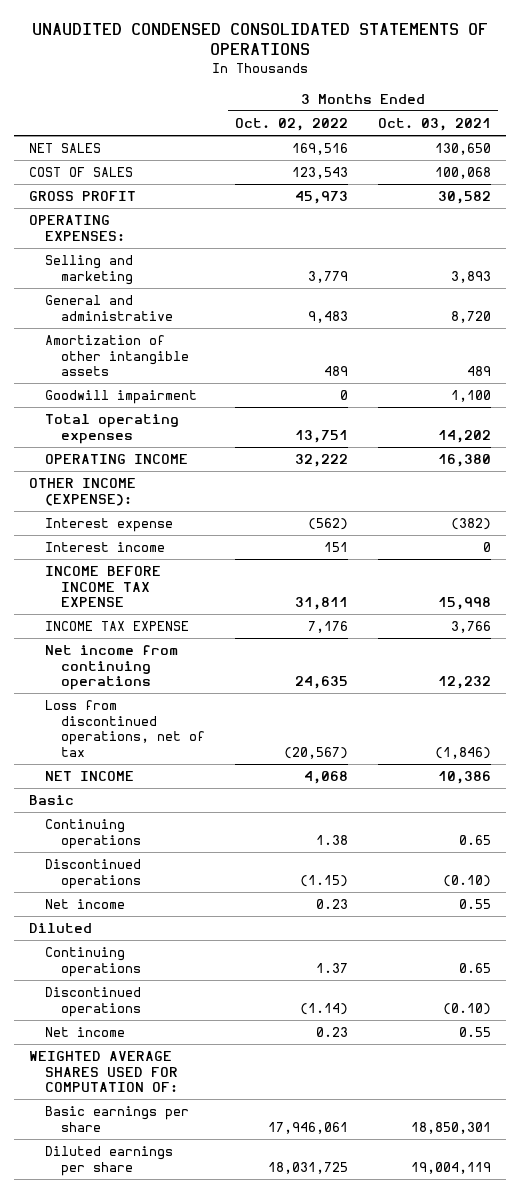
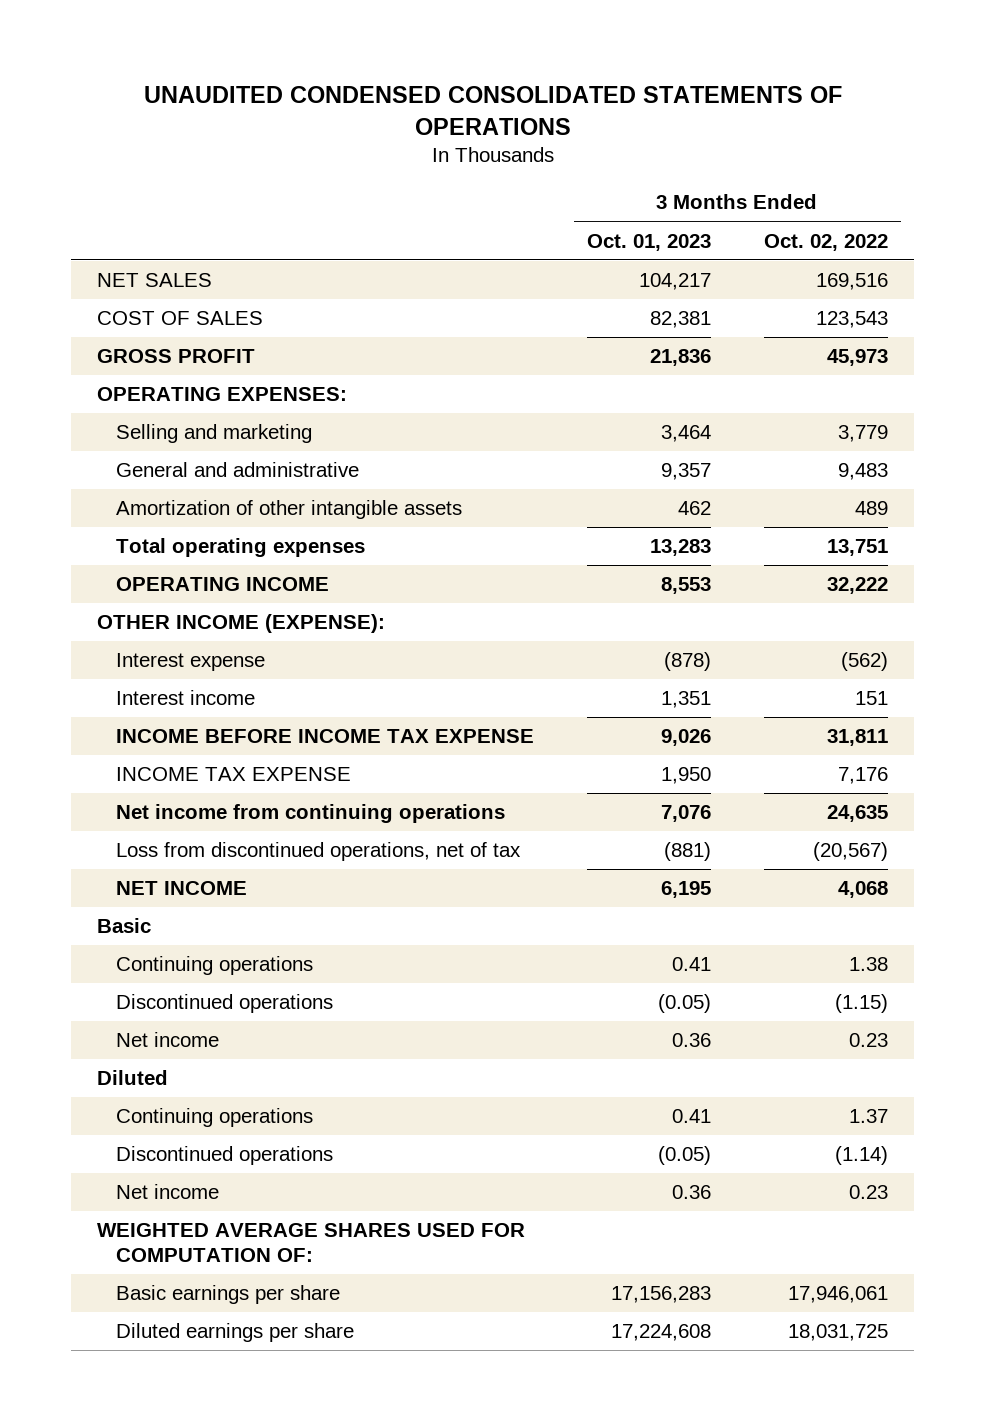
[377,117,491,131] Oct. 03, 2021 -> none
none -> [586,233,711,251] Oct. 01, 2023
[45,390,198,405] Goodwill impairment -> none

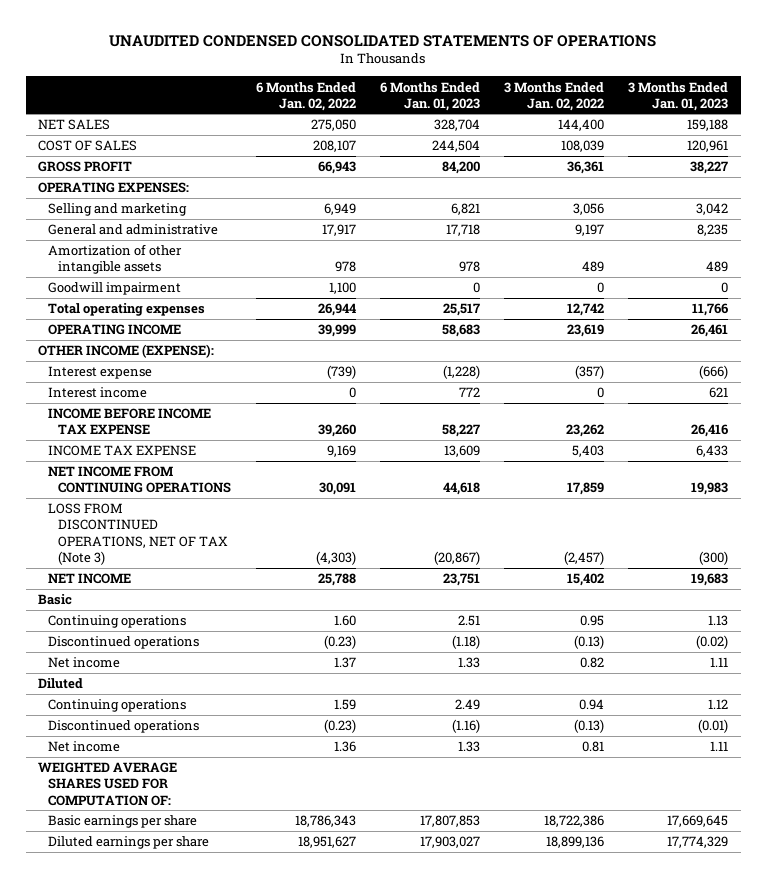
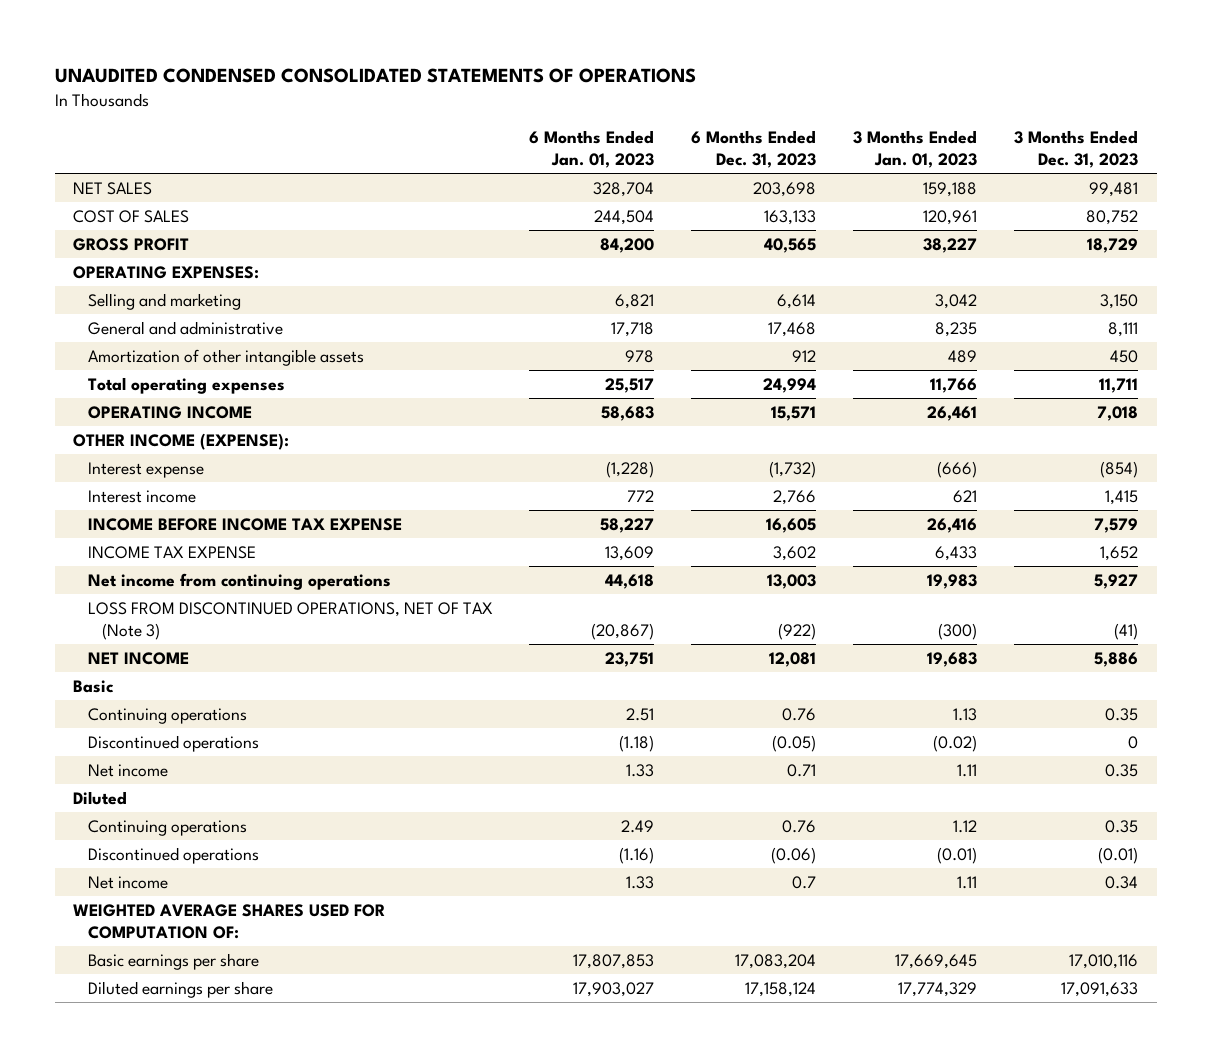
[255,81,356,111] 6 Months Ended Jan. 02, 2022 -> none
[504,81,605,111] 3 Months Ended Jan. 02, 2022 -> none
none -> [691,129,817,169] 6 Months Ended Dec. 31, 2023
none -> [1014,129,1139,169] 3 Months Ended Dec. 31, 2023
[47,282,181,296] Goodwill impairment -> none
[47,466,232,494] NET INCOME FROM CONTINUING OPERATIONS -> [87,572,391,590] Net income from continuing operations

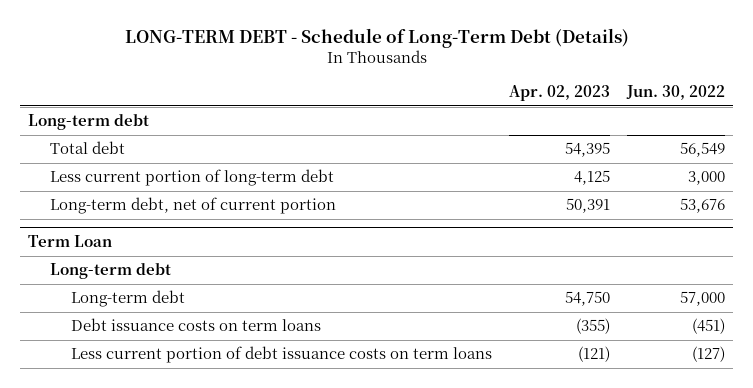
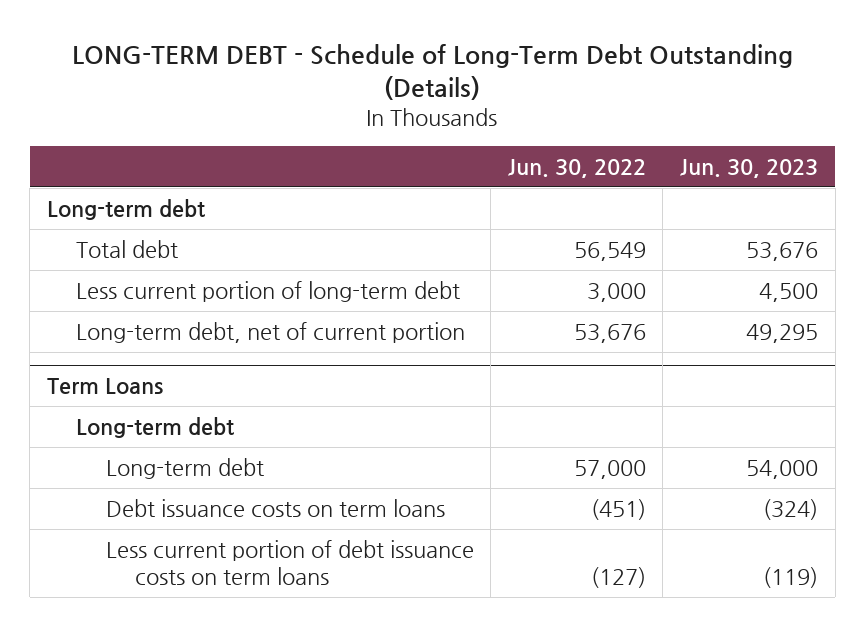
[124,28,629,49] LONG-TERM DEBT - Schedule of Long-Term Debt (Details) -> [72,43,794,101] LONG-TERM DEBT - Schedule of Long-Term Debt Outstanding (Details)
[509,85,611,102] Apr. 02, 2023 -> none
none -> [679,159,818,179] Jun. 30, 2023
[28,235,113,248] Term Loan -> [46,378,163,395] Term Loans

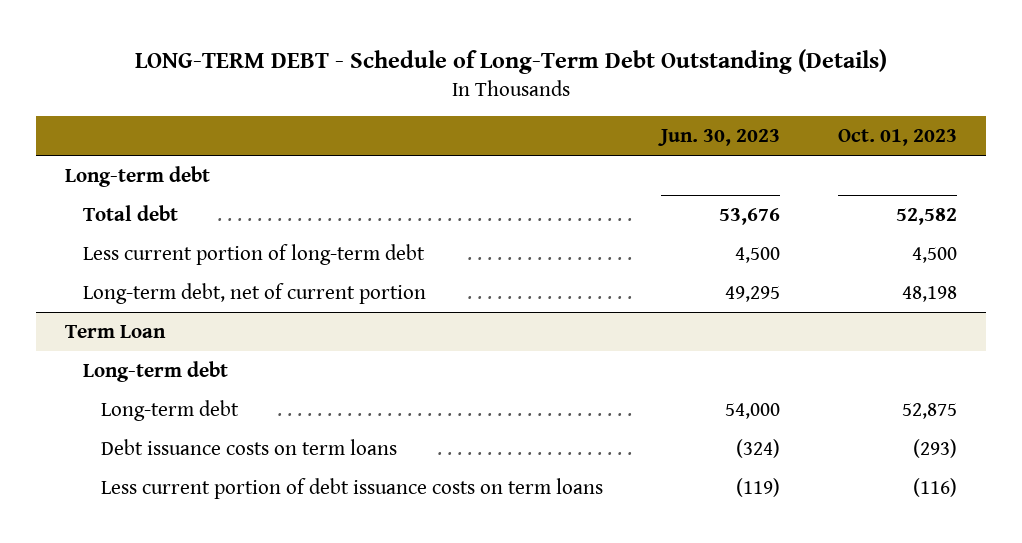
[507,159,646,179] Jun. 30, 2022 -> none
none -> [838,129,958,147] Oct. 01, 2023
[46,378,163,395] Term Loans -> [64,324,166,338] Term Loan

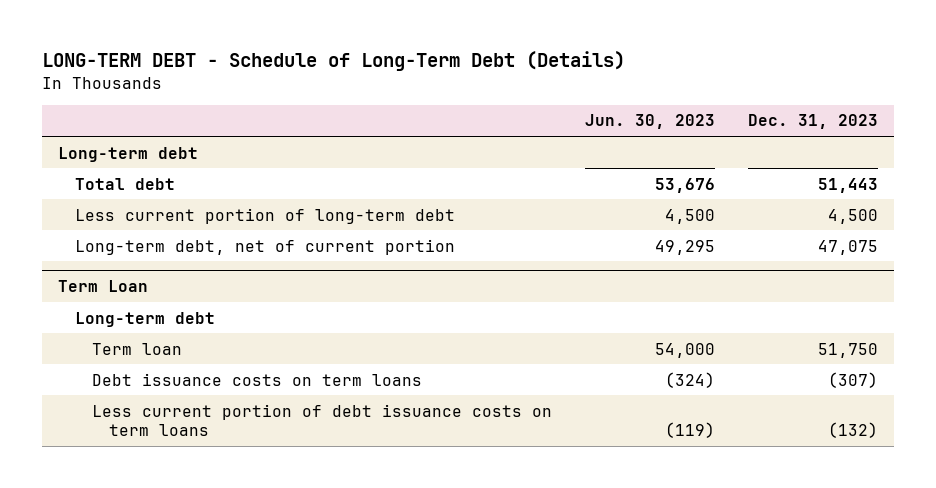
[134,48,887,74] LONG-TERM DEBT - Schedule of Long-Term Debt Outstanding (Details) -> [41,50,625,71] LONG-TERM DEBT - Schedule of Long-Term Debt (Details)
[838,129,958,147] Oct. 01, 2023 -> none
none -> [747,114,878,130] Dec. 31, 2023
[100,399,239,421] Long-term debt -> [91,342,182,355] Term loan

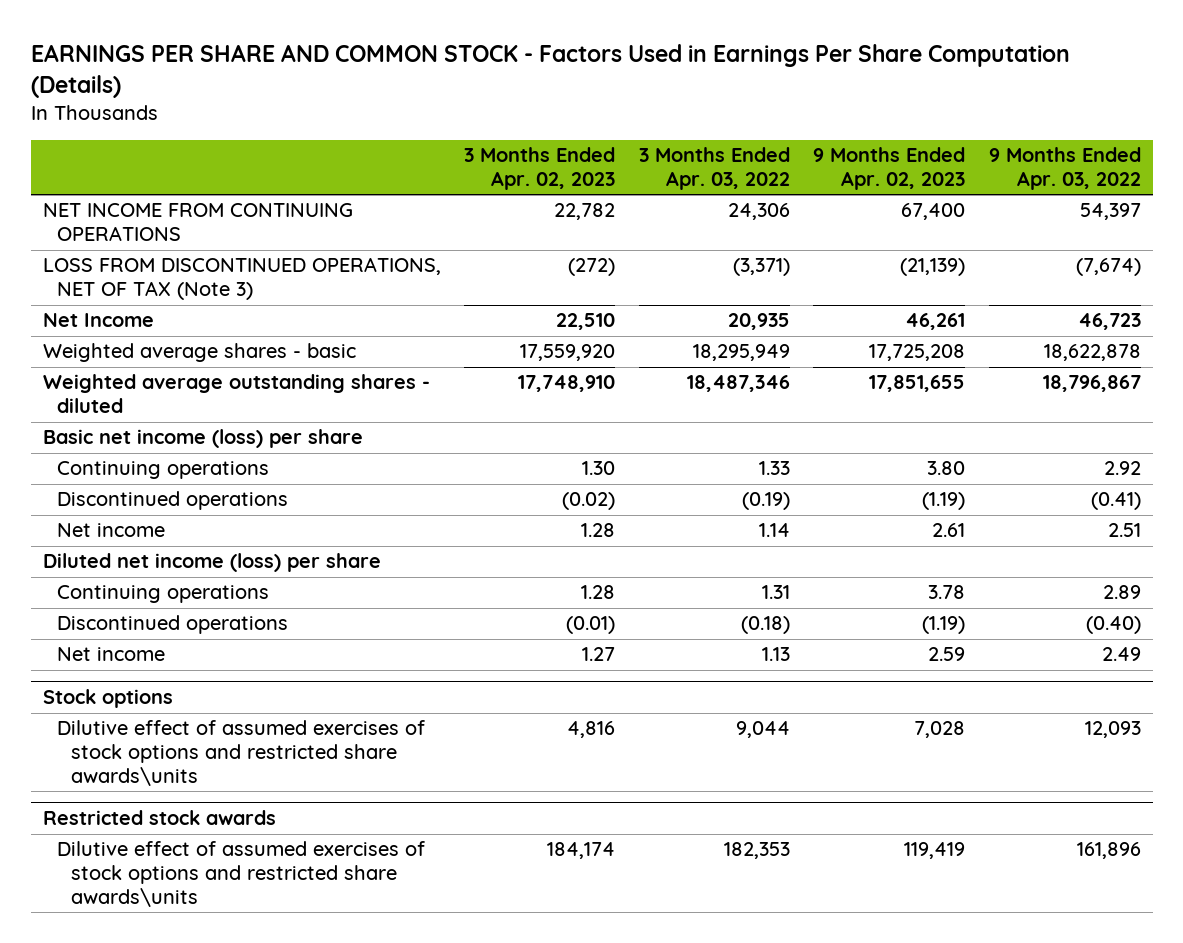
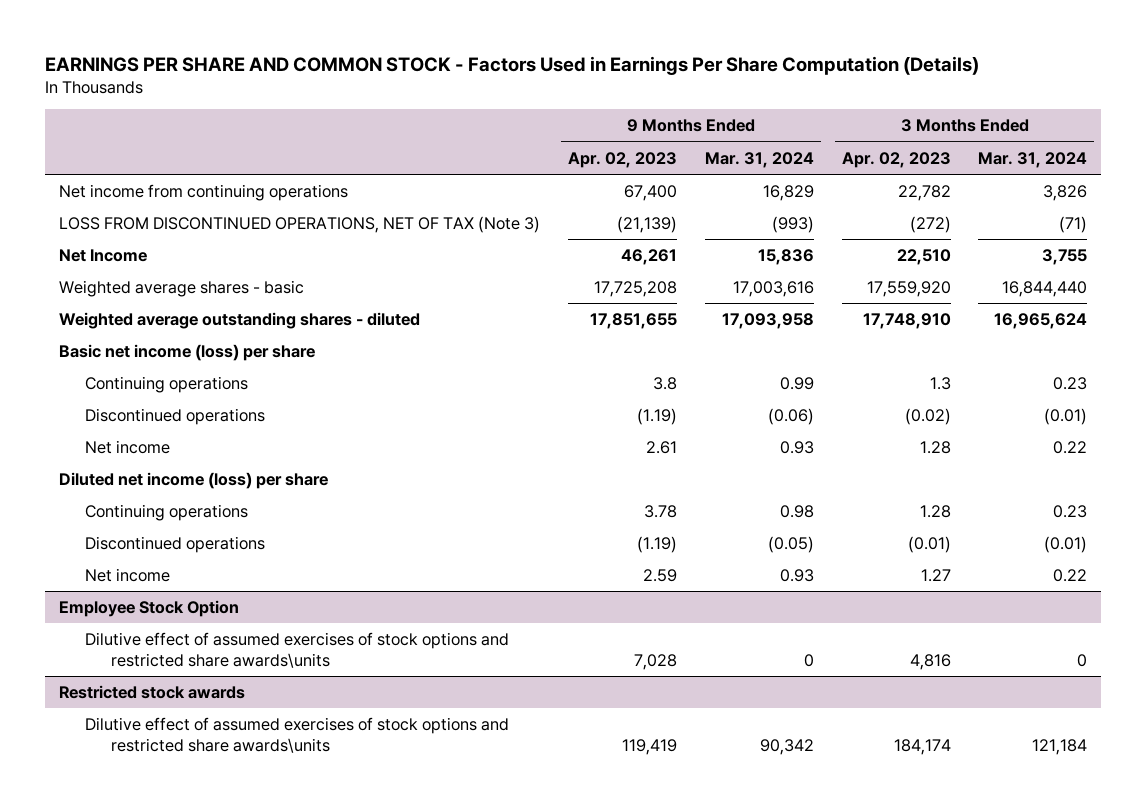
[638,147,790,190] 3 Months Ended Apr. 03, 2022 -> none
[988,147,1141,190] 9 Months Ended Apr. 03, 2022 -> none
none -> [704,151,814,168] Mar. 31, 2024
none -> [978,151,1088,168] Mar. 31, 2024
[42,203,353,242] NET INCOME FROM CONTINUING OPERATIONS -> [59,184,349,202] Net income from continuing operations
[582,461,616,476] 1.30 -> [929,377,951,391] 1.3
[927,461,966,476] 3.80 -> [653,377,678,391] 3.8
[42,689,173,709] Stock options -> [59,600,240,618] Employee Stock Option

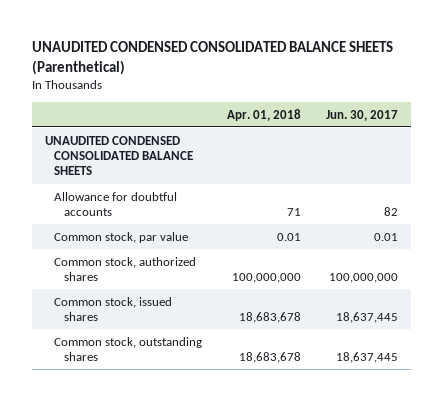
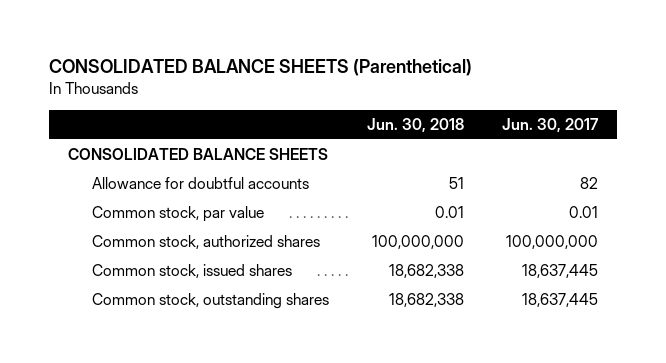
[32,41,394,75] UNAUDITED CONDENSED CONSOLIDATED BALANCE SHEETS (Parenthetical) -> [48,59,472,77] CONSOLIDATED BALANCE SHEETS (Parenthetical)
[227,108,302,121] Apr. 01, 2018 -> none
none -> [366,117,464,133] Jun. 30, 2018
[44,135,194,176] UNAUDITED CONDENSED CONSOLIDATED BALANCE SHEETS -> [67,148,328,161] CONSOLIDATED BALANCE SHEETS

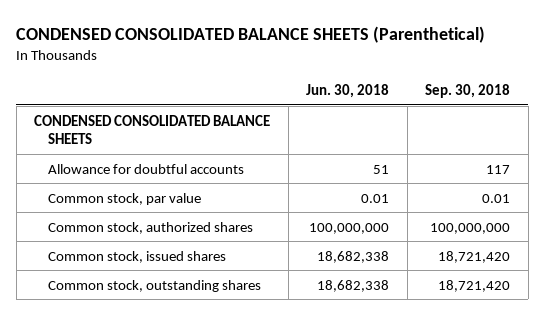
[48,59,472,77] CONSOLIDATED BALANCE SHEETS (Parenthetical) -> [16,25,486,43] CONDENSED CONSOLIDATED BALANCE SHEETS (Parenthetical)
[501,117,598,133] Jun. 30, 2017 -> none
none -> [425,84,511,99] Sep. 30, 2018
[67,148,328,161] CONSOLIDATED BALANCE SHEETS -> [34,114,271,145] CONDENSED CONSOLIDATED BALANCE SHEETS

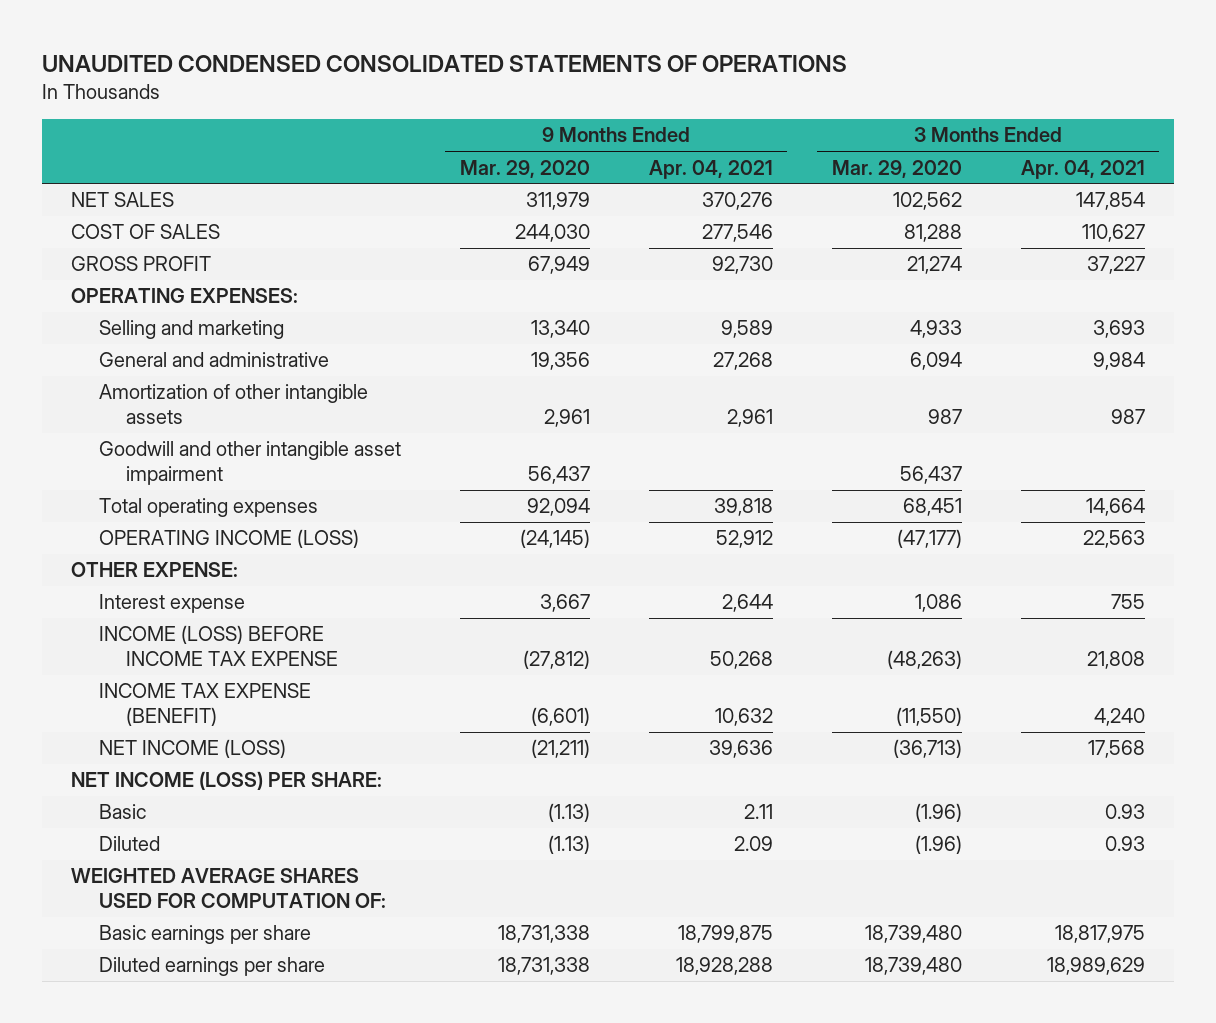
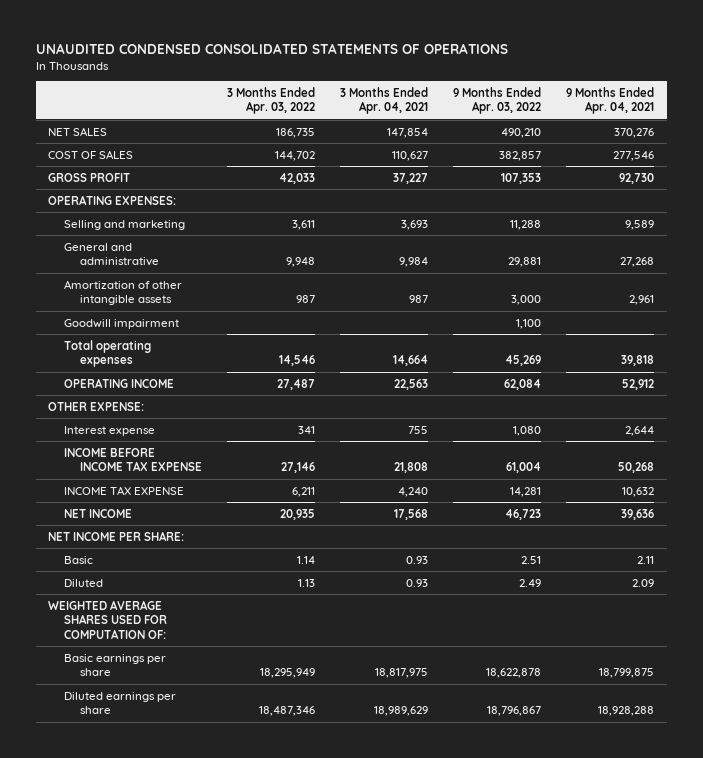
[459,159,590,178] Mar. 29, 2020 -> none
[831,159,962,178] Mar. 29, 2020 -> none
none -> [226,86,315,115] 3 Months Ended Apr. 03, 2022
none -> [453,86,542,115] 9 Months Ended Apr. 03, 2022
[98,441,401,485] Goodwill and other intangible asset impairment -> none
none -> [64,318,180,329] Goodwill impairment
[98,529,359,549] OPERATING INCOME (LOSS) -> [64,377,175,388] OPERATING INCOME
[98,625,339,666] INCOME (LOSS) BEFORE INCOME TAX EXPENSE -> [64,447,202,472] INCOME BEFORE INCOME TAX EXPENSE
[98,683,311,726] INCOME TAX EXPENSE (BENEFIT) -> [64,485,185,495] INCOME TAX EXPENSE
[98,739,286,759] NET INCOME (LOSS) -> [64,508,133,518] NET INCOME
[71,771,383,791] NET INCOME (LOSS) PER SHARE: -> [48,530,185,541] NET INCOME PER SHARE:

